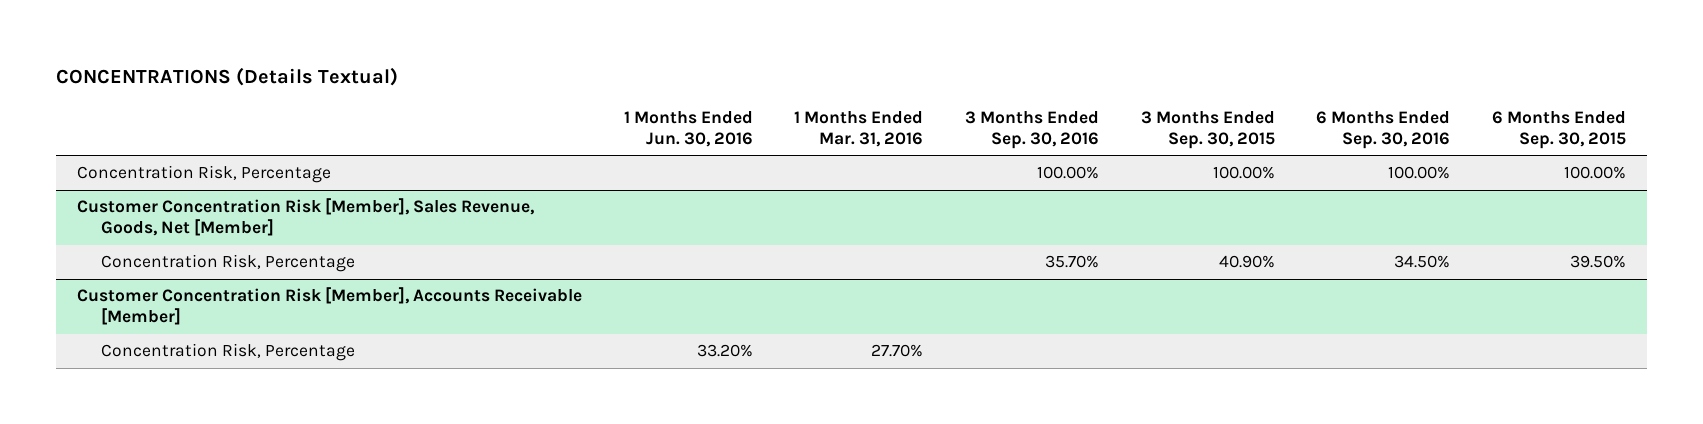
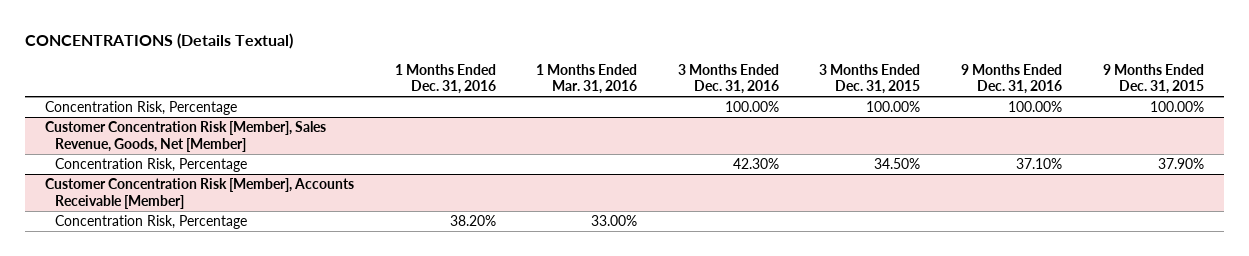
[623,110,753,147] 1 Months Ended Jun. 30, 2016 -> none
[965,110,1100,149] 3 Months Ended Sep. 30, 2016 -> none
[1140,110,1275,149] 3 Months Ended Sep. 30, 2015 -> none
[1316,110,1451,149] 6 Months Ended Sep. 30, 2016 -> none
[1491,110,1626,149] 6 Months Ended Sep. 30, 2015 -> none
none -> [394,63,496,95] 1 Months Ended Dec. 31, 2016
none -> [677,63,779,95] 3 Months Ended Dec. 31, 2016
none -> [819,63,921,95] 3 Months Ended Dec. 31, 2015
none -> [961,63,1063,95] 9 Months Ended Dec. 31, 2016
none -> [1102,63,1204,95] 9 Months Ended Dec. 31, 2015
[871,344,924,358] 27.70% -> [591,215,638,227] 33.00%

